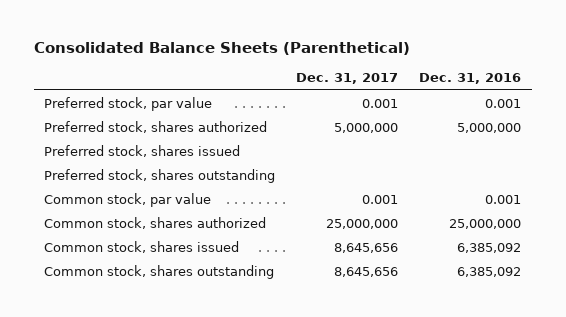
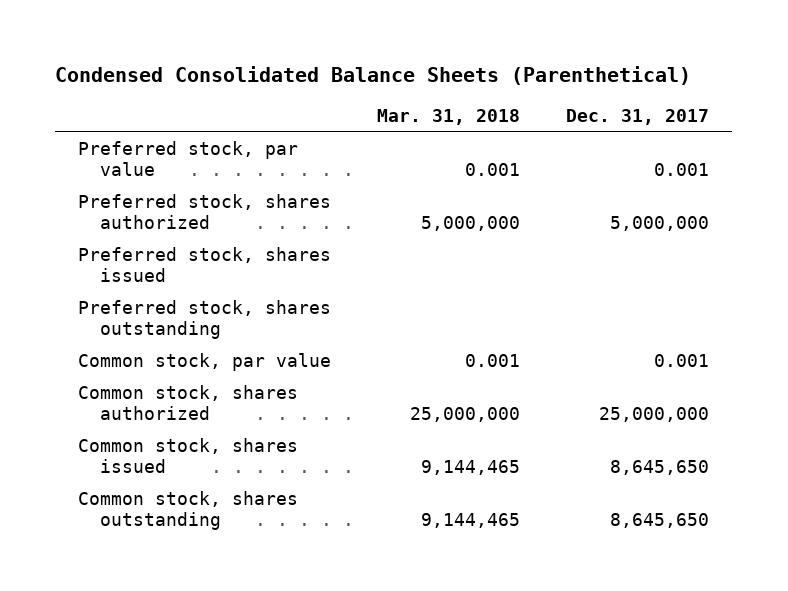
[33,41,410,55] Consolidated Balance Sheets (Parenthetical) -> [55,66,692,86] Condensed Consolidated Balance Sheets (Parenthetical)
[419,72,522,84] Dec. 31, 2016 -> none
none -> [377,108,521,125] Mar. 31, 2018
[334,242,399,253] 8,645,656 -> [610,460,710,476] 8,645,650
[334,266,399,277] 8,645,656 -> [610,513,710,529] 8,645,650

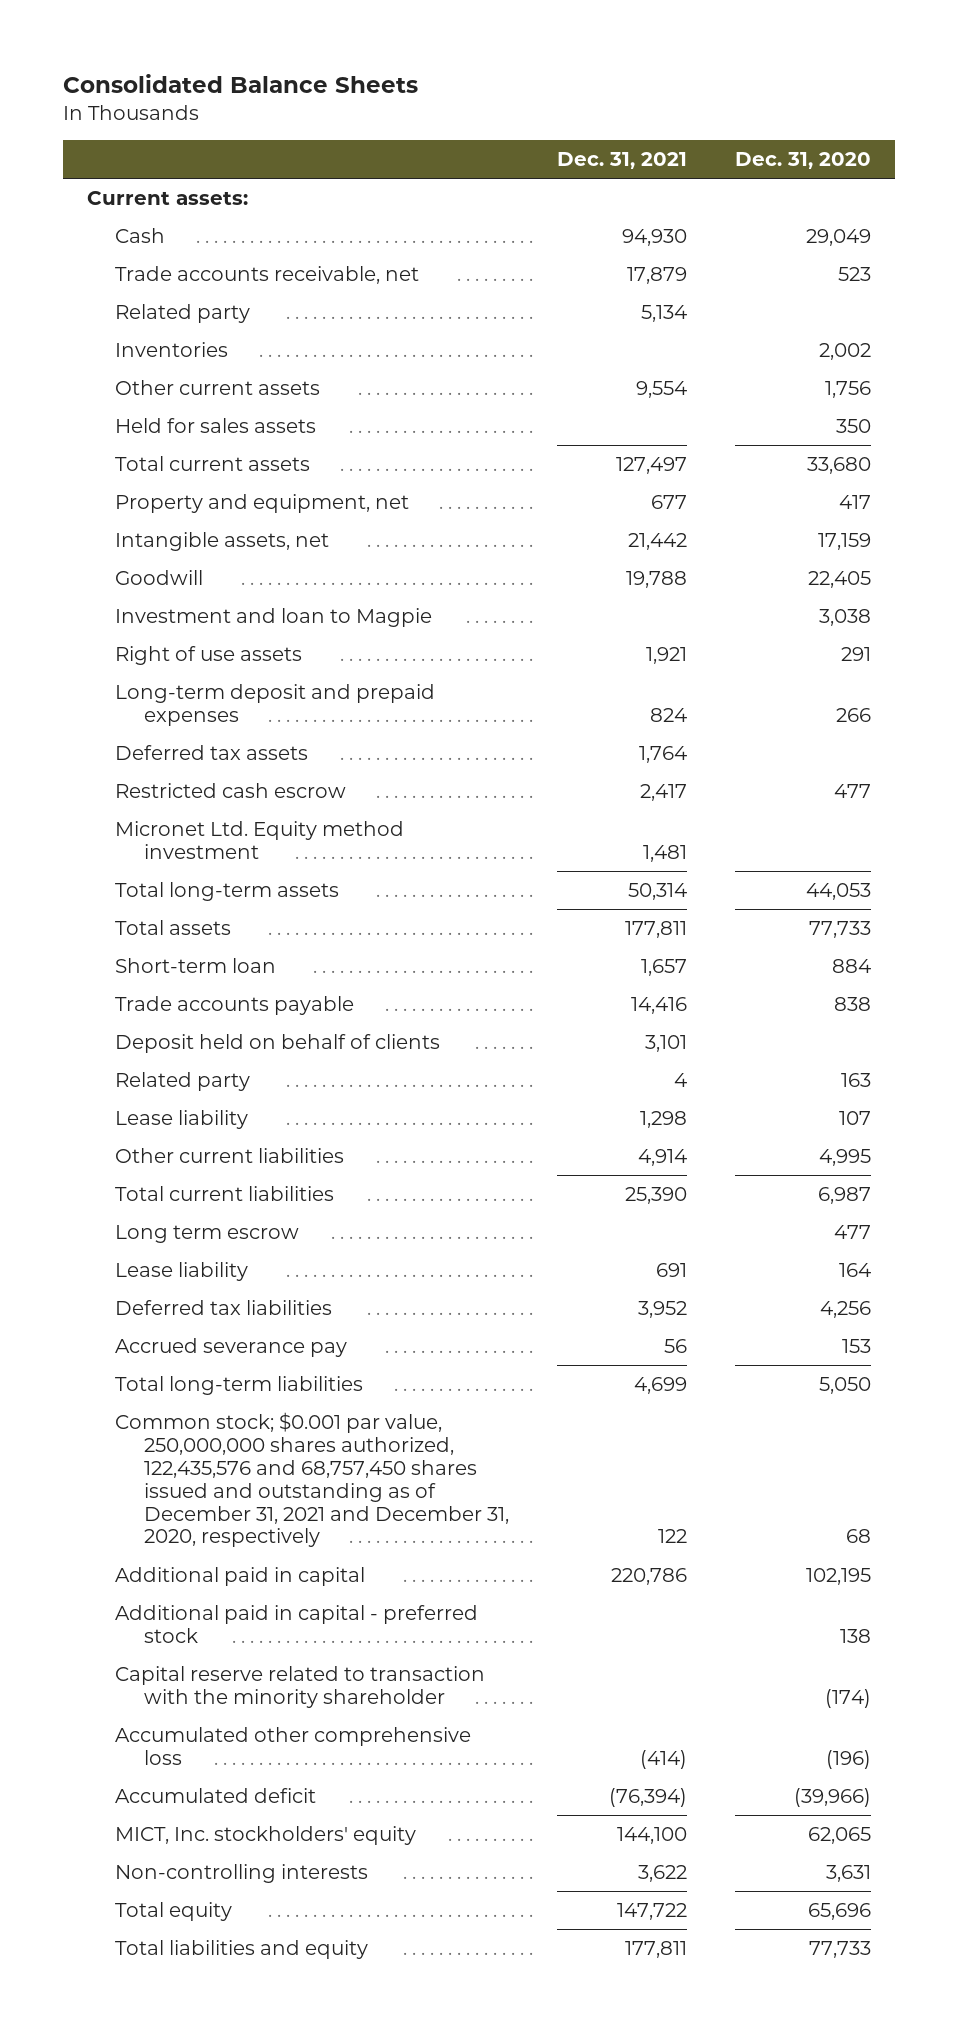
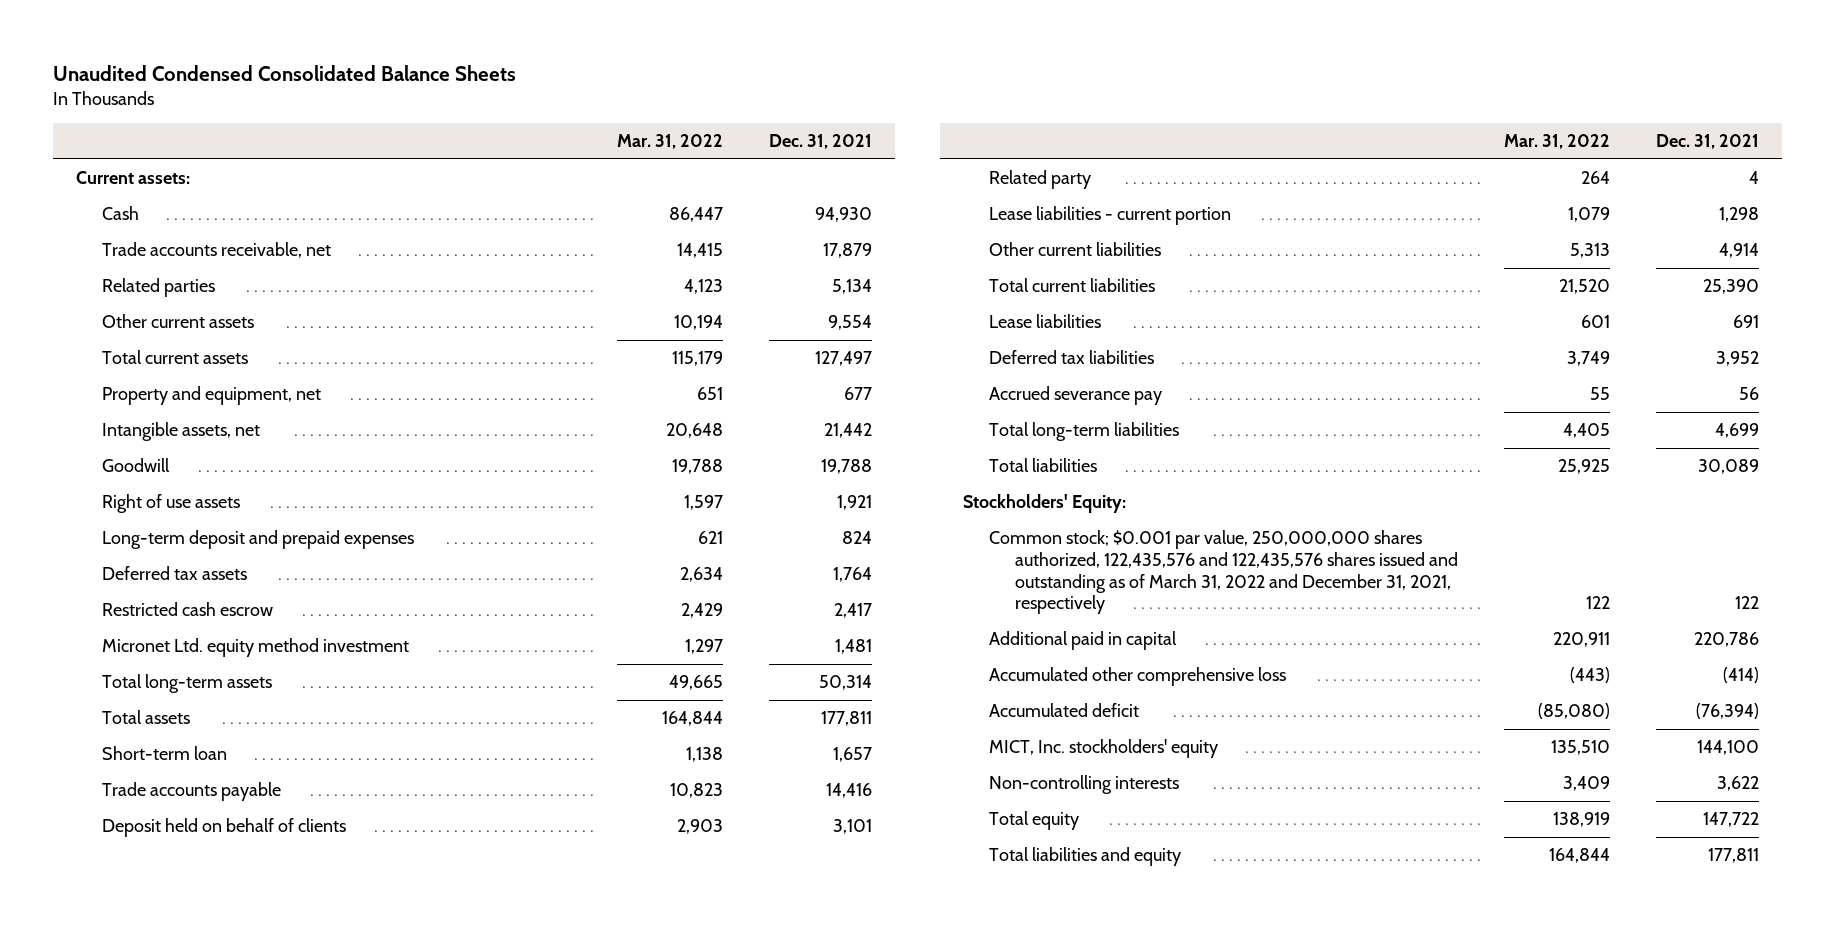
[62,74,418,94] Consolidated Balance Sheets -> [52,64,516,81] Unaudited Condensed Consolidated Balance Sheets
[735,152,872,170] Dec. 31, 2020 -> none
none -> [616,133,723,149] Mar. 31, 2022
[115,342,229,358] Inventories -> none
[115,304,251,324] Related party -> [101,278,215,298] Related parties
[115,418,317,434] Held for sales assets -> none
[115,608,433,628] Investment and loan to Magpie -> none
[115,821,405,859] Micronet Ltd. Equity method investment -> [101,638,409,658] Micronet Ltd. equity method investment
[115,1110,249,1130] Lease liability -> [988,206,1231,226] Lease liabilities - current portion
[115,1225,300,1244] Long term escrow -> none
[115,1262,249,1282] Lease liability -> [988,314,1101,329] Lease liabilities
none -> [988,458,1097,473] Total liabilities
none -> [962,494,1126,514] Stockholders' Equity:
[115,1412,509,1548] Common stock; $0.001 par value, 250,000,000 shares authorized, 122,435,576 and 68,757,450 shares issued and outstanding as of December 31, 2021 and December 31, 2020, respectively -> [988,530,1458,615] Common stock; $0.001 par value, 250,000,000 shares authorized, 122,435,576 and 122,435,576 shares issued and outstanding as of March 31, 2022 and December 31, 2021, respectively
[115,1605,479,1643] Additional paid in capital - preferred stock -> none
[115,1666,486,1708] Capital reserve related to transaction with the minority shareholder -> none

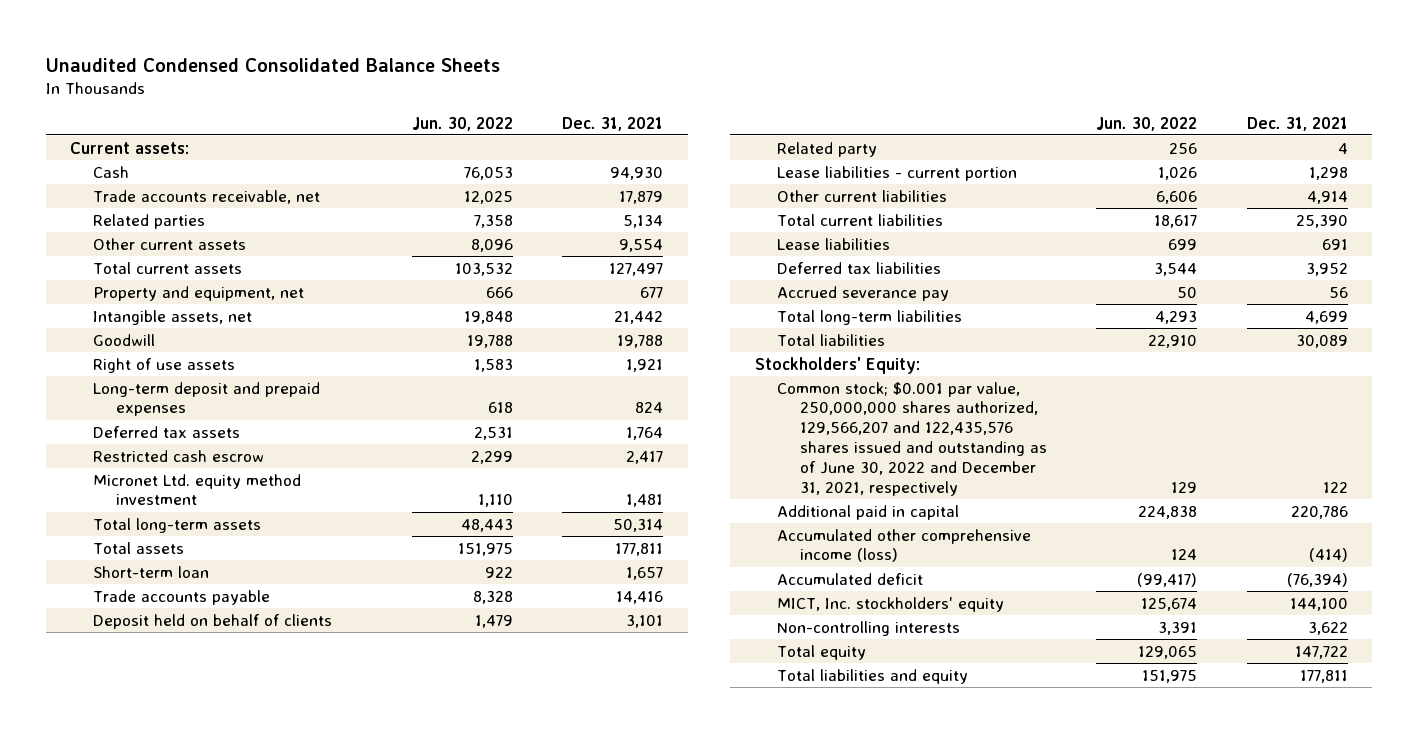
[616,133,723,149] Mar. 31, 2022 -> none
none -> [411,116,513,131] Jun. 30, 2022
[988,530,1458,615] Common stock; $0.001 par value, 250,000,000 shares authorized, 122,435,576 and 122,435,576 shares issued and outstanding as of March 31, 2022 and December 31, 2021, respectively -> [777,381,1047,496] Common stock; $0.001 par value, 250,000,000 shares authorized, 129,566,207 and 122,435,576 shares issued and outstanding as of June 30, 2022 and December 31, 2021, respectively
[988,667,1286,687] Accumulated other comprehensive loss -> [777,528,1032,563] Accumulated other comprehensive income (loss)

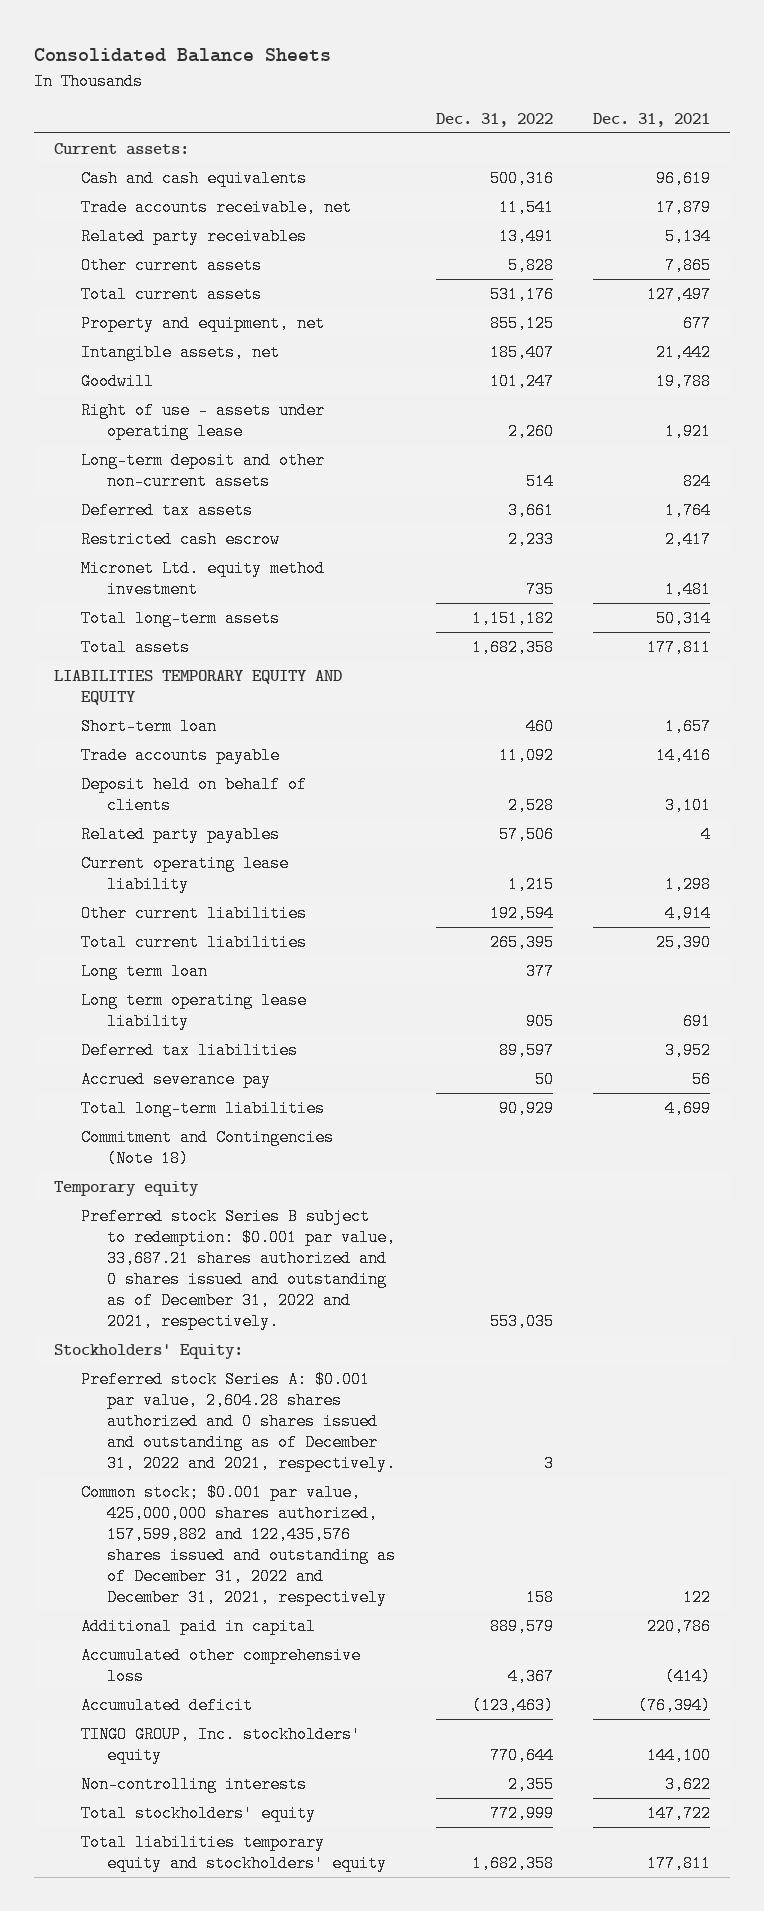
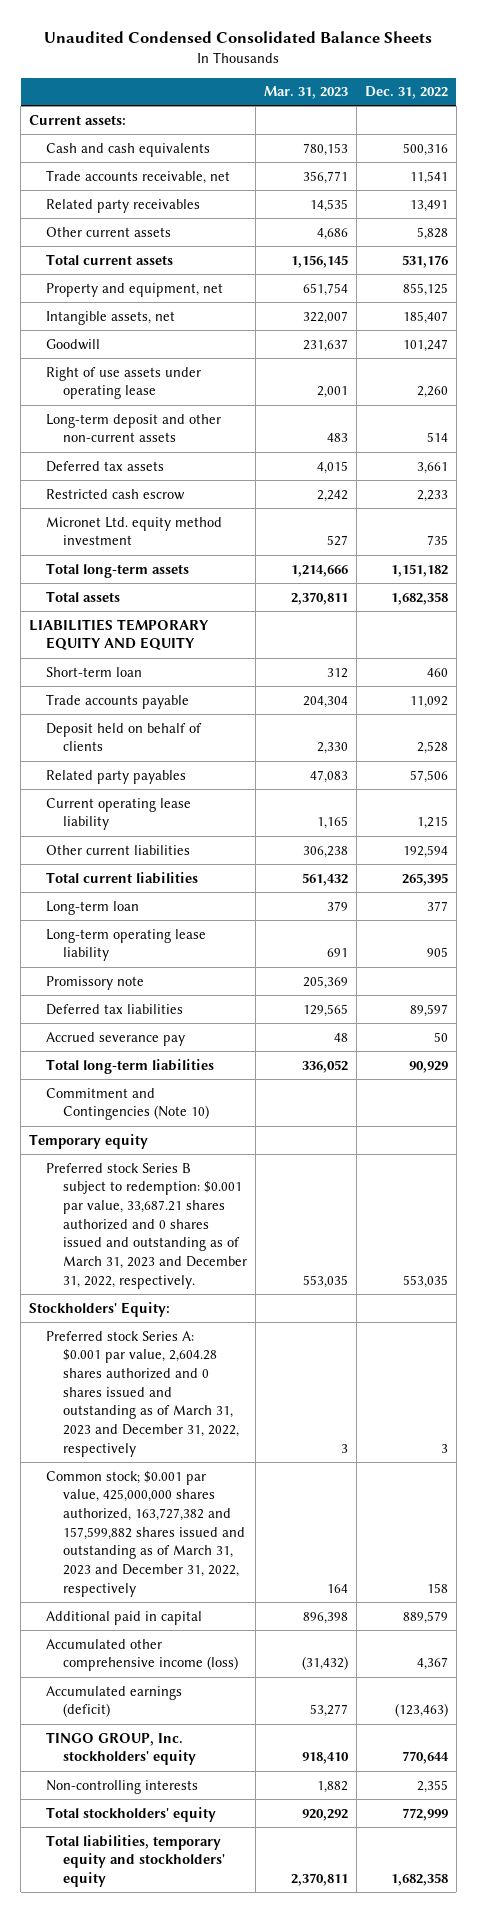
[33,48,331,63] Consolidated Balance Sheets -> [44,31,433,44] Unaudited Condensed Consolidated Balance Sheets
[593,112,711,127] Dec. 31, 2021 -> none
none -> [263,86,348,100] Mar. 31, 2023
[80,402,325,441] Right of use - assets under operating lease -> [46,366,202,400] Right of use assets under operating lease
[80,963,208,981] Long term loan -> [46,900,140,915] Long-term loan
[80,992,307,1031] Long term operating lease liability -> [46,928,207,962] Long-term operating lease liability
none -> [46,975,145,990] Promissory note
[80,1129,334,1168] Commitment and Contingencies (Note 18) -> [46,1087,210,1121] Commitment and Contingencies (Note 10)
[80,1208,397,1331] Preferred stock Series B subject to redemption: $0.001 par value, 33,687.21 shares authorized and 0 shares issued and outstanding as of December 31, 2022 and 2021, respectively. -> [46,1162,248,1289] Preferred stock Series B subject to redemption: $0.001 par value, 33,687.21 shares authorized and 0 shares issued and outstanding as of March 31, 2023 and December 31, 2022, respectively.
[80,1371,397,1473] Preferred stock Series A: $0.001 par value, 2,604.28 shares authorized and 0 shares issued and outstanding as of December 31, 2022 and 2021, respectively. -> [46,1330,240,1457] Preferred stock Series A: $0.001 par value, 2,604.28 shares authorized and 0 shares issued and outstanding as of March 31, 2023 and December 31, 2022, respectively
[80,1484,397,1607] Common stock; $0.001 par value, 425,000,000 shares authorized, 157,599,882 and 122,435,576 shares issued and outstanding as of December 31, 2022 and December 31, 2021, respectively -> [46,1470,246,1597] Common stock; $0.001 par value, 425,000,000 shares authorized, 163,727,382 and 157,599,882 shares issued and outstanding as of March 31, 2023 and December 31, 2022, respectively
[80,1647,361,1686] Accumulated other comprehensive loss -> [46,1638,239,1672] Accumulated other comprehensive income (loss)
[80,1697,253,1715] Accumulated deficit -> [46,1685,183,1718] Accumulated earnings (deficit)
[80,1834,388,1873] Total liabilities temporary equity and stockholders' equity -> [46,1834,226,1887] Total liabilities, temporary equity and stockholders' equity

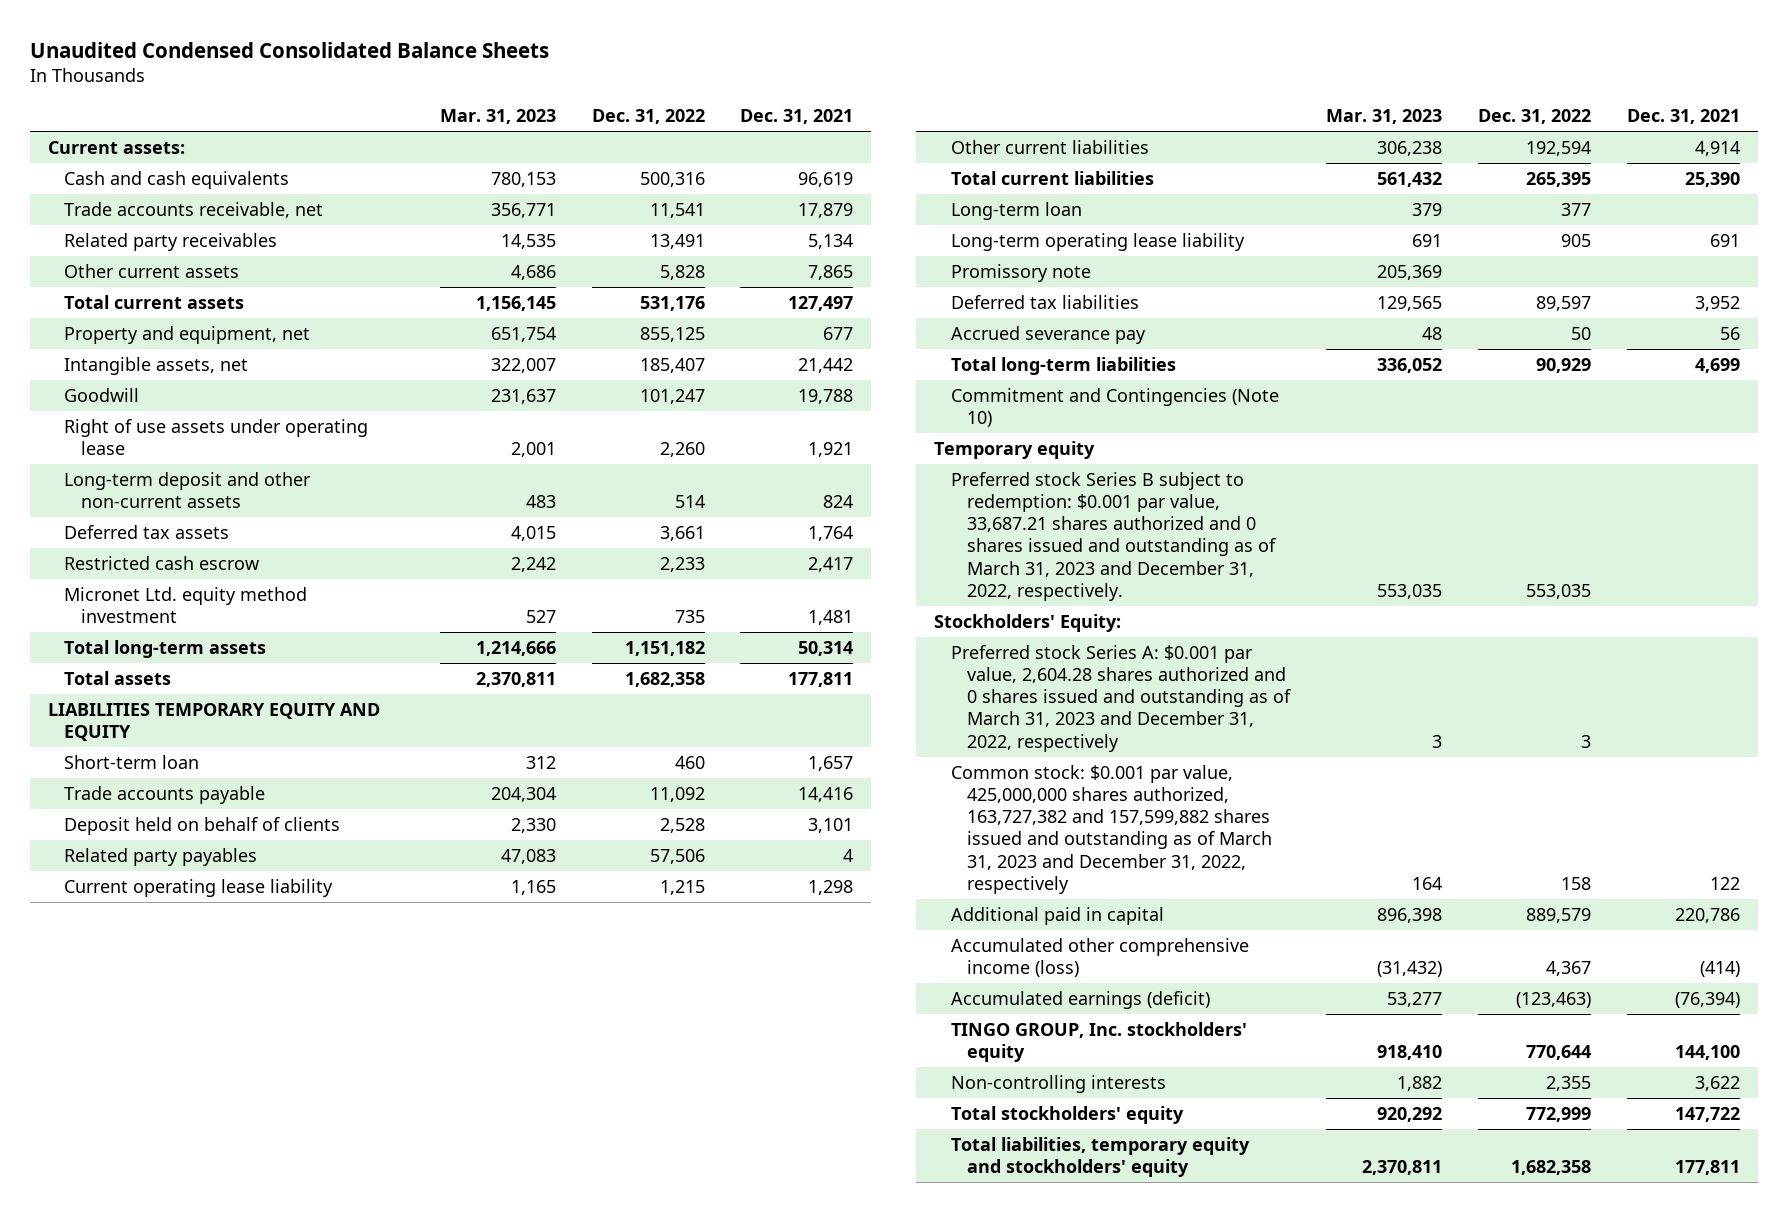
none -> [740,109,854,125] Dec. 31, 2021
[46,1470,246,1597] Common stock; $0.001 par value, 425,000,000 shares authorized, 163,727,382 and 157,599,882 shares issued and outstanding as of March 31, 2023 and December 31, 2022, respectively -> [950,765,1273,894] Common stock: $0.001 par value, 425,000,000 shares authorized, 163,727,382 and 157,599,882 shares issued and outstanding as of March 31, 2023 and December 31, 2022, respectively

